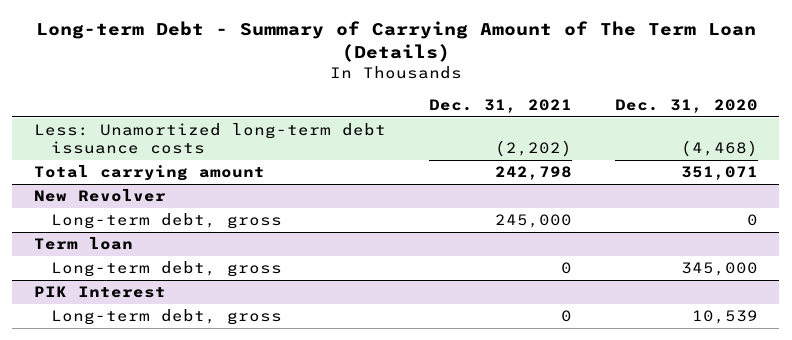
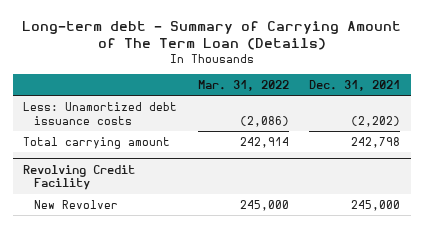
[35,21,756,63] Long-term Debt - Summary of Carrying Amount of The Term Loan (Details) -> [21,20,401,50] Long-term debt - Summary of Carrying Amount of The Term Loan (Details)
[614,98,758,113] Dec. 31, 2020 -> none
none -> [197,80,289,92] Mar. 31, 2022
[33,122,386,155] Less: Unamortized long-term debt issuance costs -> [23,101,178,125] Less: Unamortized debt issuance costs
[33,236,133,250] Term loan -> none
[51,260,283,277] Long-term debt, gross -> none
[33,285,166,298] PIK Interest -> none
[51,308,283,325] Long-term debt, gross -> none
[33,188,166,202] New Revolver -> [23,164,136,191] Revolving Credit Facility
[51,212,283,229] Long-term debt, gross -> [34,199,119,209] New Revolver

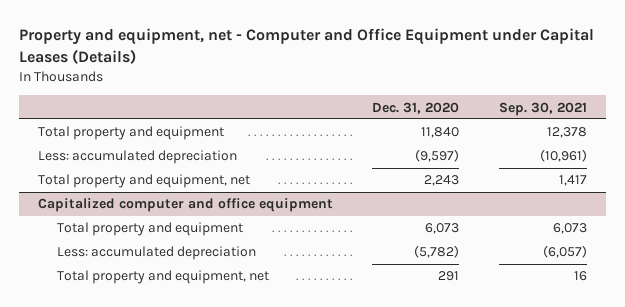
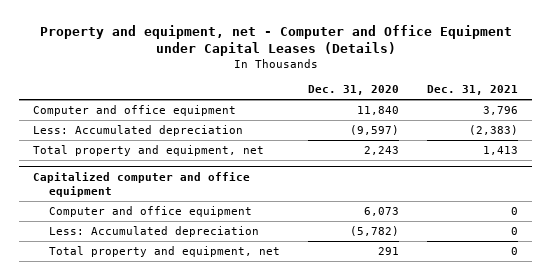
[498,101,587,116] Sep. 30, 2021 -> none
none -> [427,85,519,96] Dec. 31, 2021
[38,126,225,141] Total property and equipment -> [32,104,236,116] Computer and office equipment
[38,150,238,165] Less: accumulated depreciation -> [32,124,243,136] Less: Accumulated depreciation
[57,222,244,237] Total property and equipment -> [49,205,253,217] Computer and office equipment
[57,246,257,261] Less: accumulated depreciation -> [49,225,260,237] Less: Accumulated depreciation

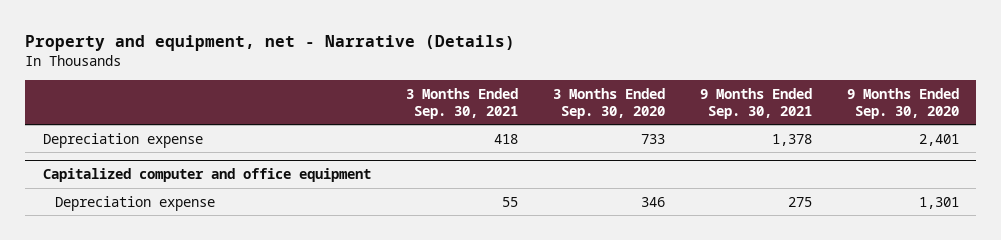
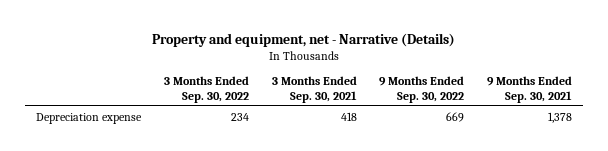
[552,87,665,119] 3 Months Ended Sep. 30, 2020 -> none
[846,87,959,119] 9 Months Ended Sep. 30, 2020 -> none
none -> [164,76,250,103] 3 Months Ended Sep. 30, 2022
none -> [379,76,465,103] 9 Months Ended Sep. 30, 2022
[42,168,371,183] Capitalized computer and office equipment -> none
[54,195,215,211] Depreciation expense -> none

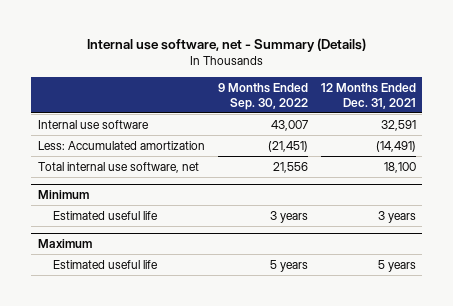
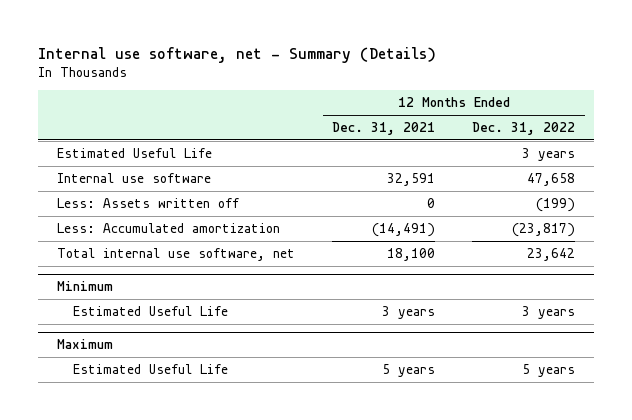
[217,83,308,110] 9 Months Ended Sep. 30, 2022 -> none
none -> [472,121,576,135] Dec. 31, 2022
none -> [56,147,212,158] Estimated Useful Life
none -> [56,197,239,208] Less: Assets written off
[52,210,158,220] Estimated useful life -> [72,305,228,316] Estimated Useful Life
[52,259,158,269] Estimated useful life -> [72,363,228,374] Estimated Useful Life

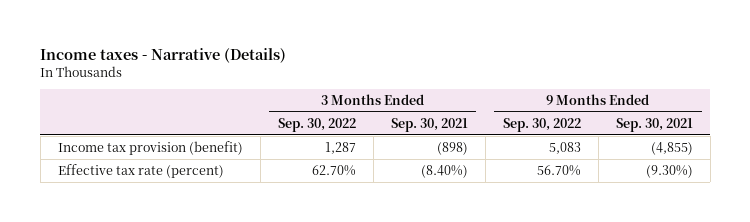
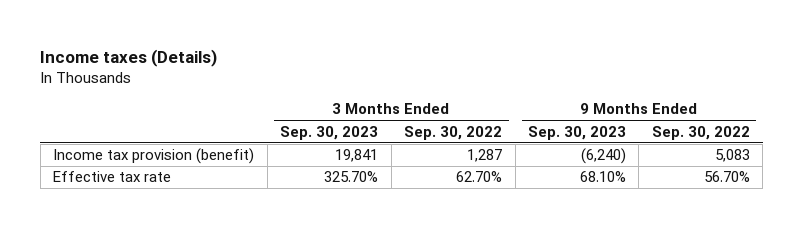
[40,47,287,63] Income taxes - Narrative (Details) -> [40,49,218,68] Income taxes (Details)
[390,117,468,132] Sep. 30, 2021 -> none
[615,117,693,132] Sep. 30, 2021 -> none
none -> [280,125,379,140] Sep. 30, 2023
none -> [528,125,627,140] Sep. 30, 2023
[57,163,224,178] Effective tax rate (percent) -> [53,171,172,183] Effective tax rate

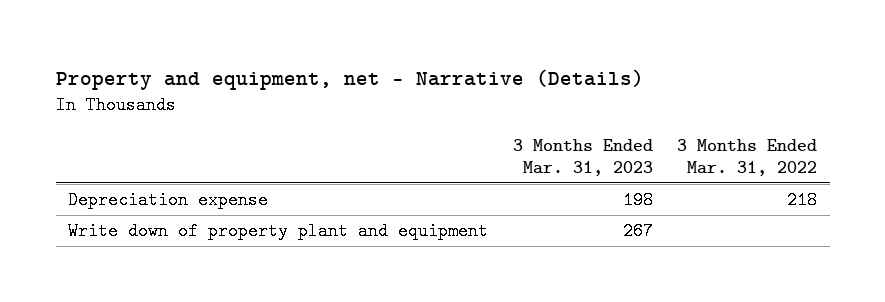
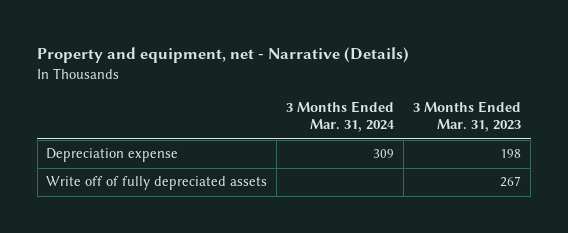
[677,138,818,176] 3 Months Ended Mar. 31, 2022 -> none
none -> [286,100,396,133] 3 Months Ended Mar. 31, 2024
[68,222,489,241] Write down of property plant and equipment -> [46,176,268,191] Write off of fully depreciated assets

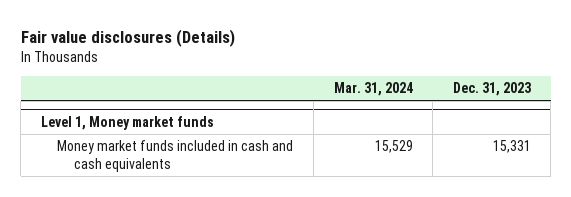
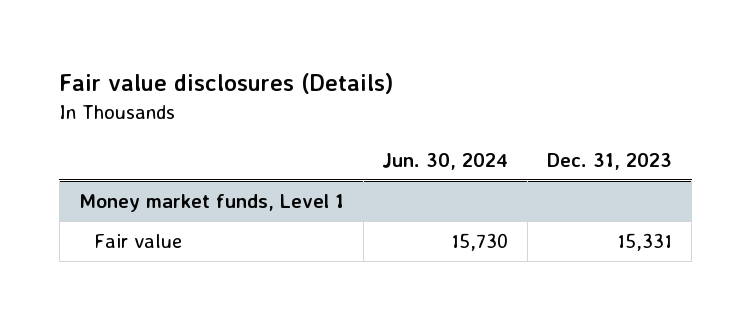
[333,82,413,97] Mar. 31, 2024 -> none
none -> [382,152,509,170] Jun. 30, 2024
[40,116,214,131] Level 1, Money market funds -> [78,194,344,213] Money market funds, Level 1
[57,140,294,173] Money market funds included in cash and cash equivalents -> [94,234,183,249] Fair value

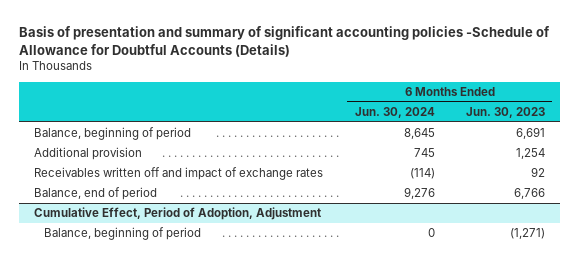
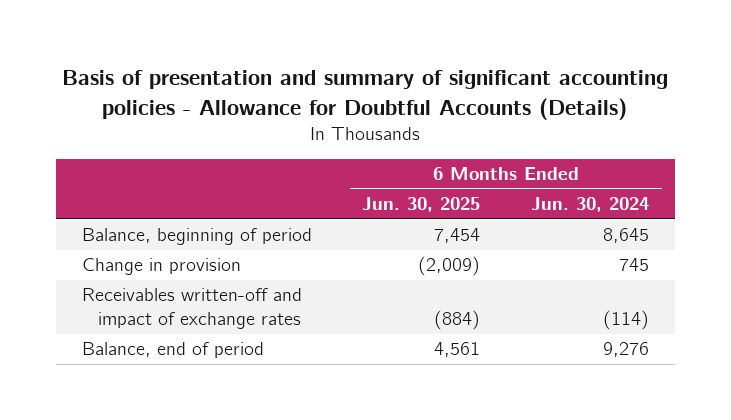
[18,25,550,57] Basis of presentation and summary of significant accounting policies -Schedule of Allowance for Doubtful Accounts (Details) -> [62,70,669,120] Basis of presentation and summary of significant accounting policies - Allowance for Doubtful Accounts (Details)
[465,106,545,118] Jun. 30, 2023 -> none
none -> [362,197,481,213] Jun. 30, 2025
[34,147,143,161] Additional provision -> [81,258,241,276] Change in provision
[34,167,324,181] Receivables written off and impact of exchange rates -> [81,288,302,330] Receivables written-off and impact of exchange rates
[34,207,322,221] Cumulative Effect, Period of Adoption, Adjustment -> none
[43,227,201,241] Balance, beginning of period -> none

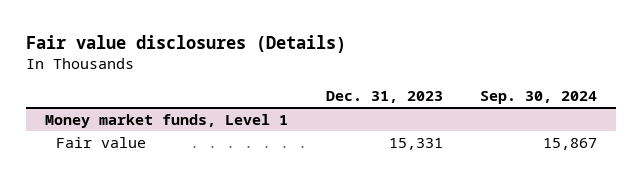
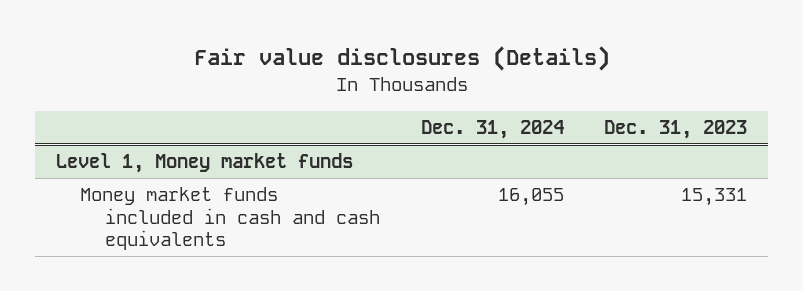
[480,91,598,105] Sep. 30, 2024 -> none
none -> [420,119,564,139] Dec. 31, 2024
[44,113,288,128] Money market funds, Level 1 -> [55,153,353,174] Level 1, Money market funds
[55,136,146,148] Fair value -> [80,187,381,251] Money market funds included in cash and cash equivalents

